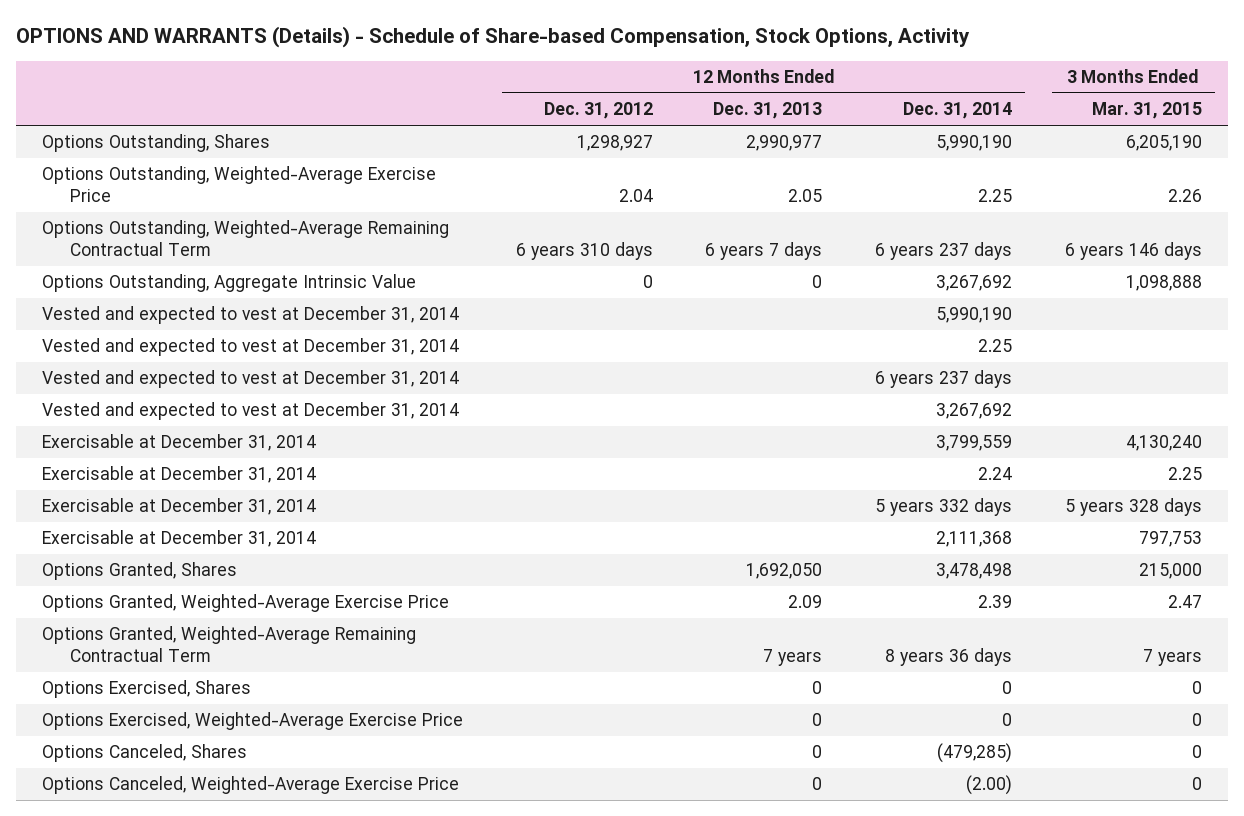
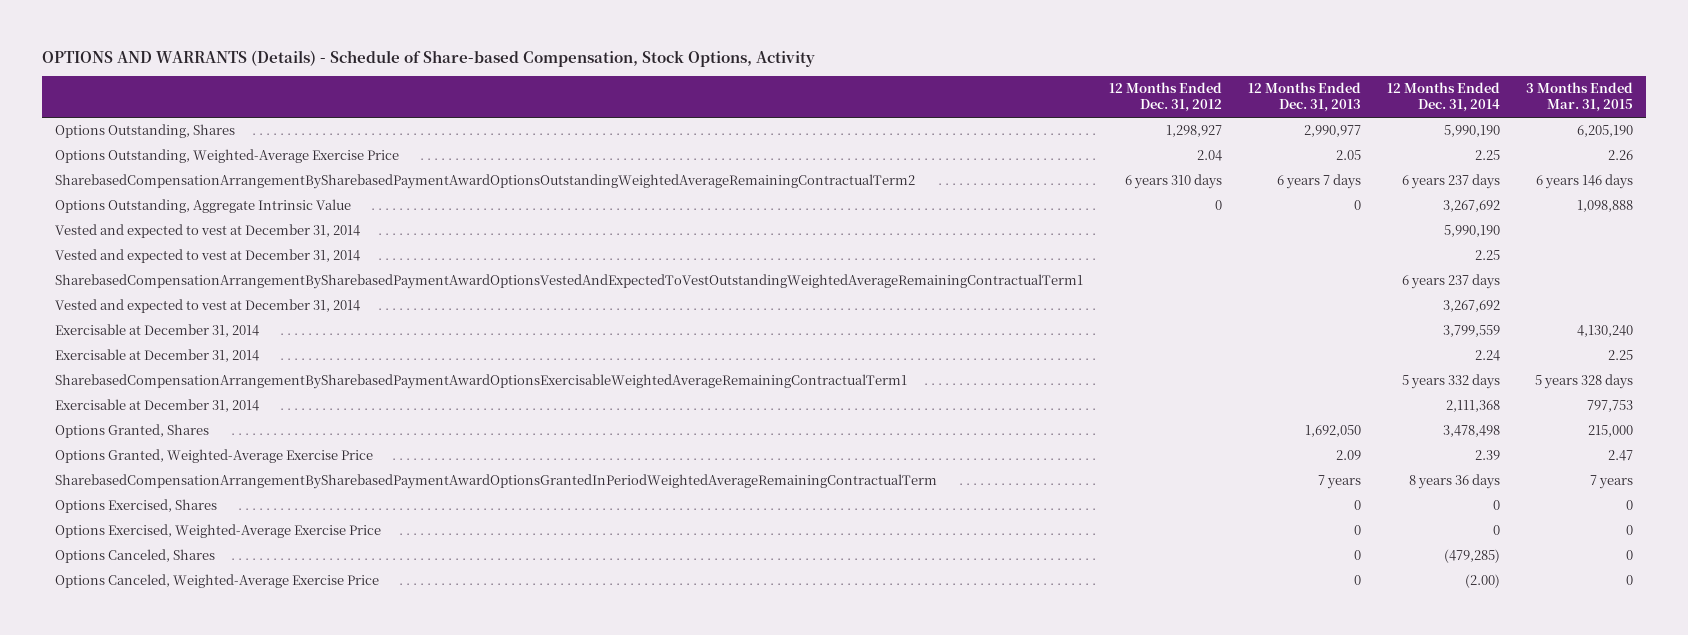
[41,220,449,256] Options Outstanding, Weighted-Average Remaining Contractual Term -> [55,174,916,190] SharebasedCompensationArrangementBySharebasedPaymentAwardOptionsOutstandingWeightedAverageRemainingContractualTerm2
[41,370,459,389] Vested and expected to vest at December 31, 2014 -> [55,274,1084,290] SharebasedCompensationArrangementBySharebasedPaymentAwardOptionsVestedAndExpectedToVestOutstandingWeightedAverageRemainingContractualTerm1
[41,498,316,516] Exercisable at December 31, 2014 -> [55,374,908,390] SharebasedCompensationArrangementBySharebasedPaymentAwardOptionsExercisableWeightedAverageRemainingContractualTerm1
[41,626,416,662] Options Granted, Weighted-Average Remaining Contractual Term -> [55,474,938,490] SharebasedCompensationArrangementBySharebasedPaymentAwardOptionsGrantedInPeriodWeightedAverageRemainingContractualTerm

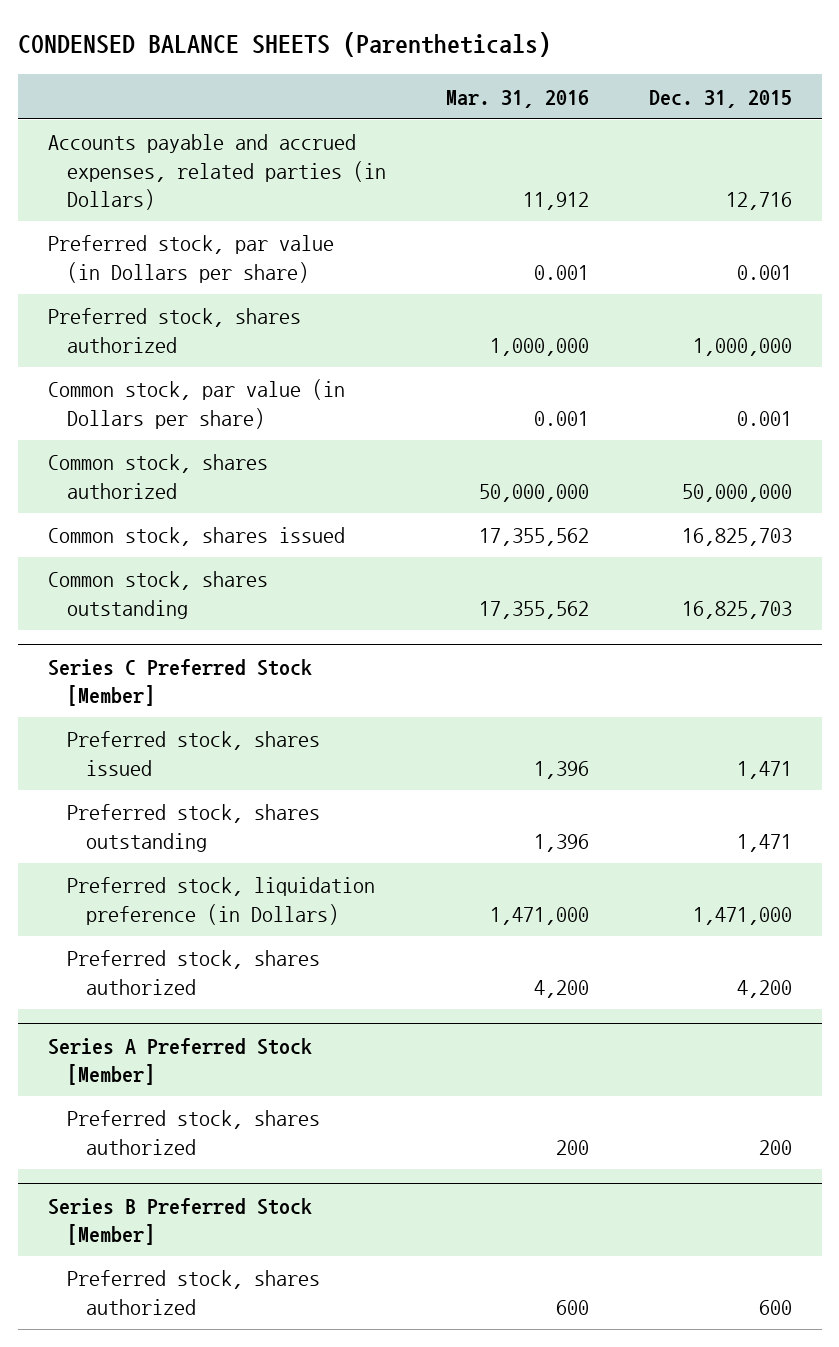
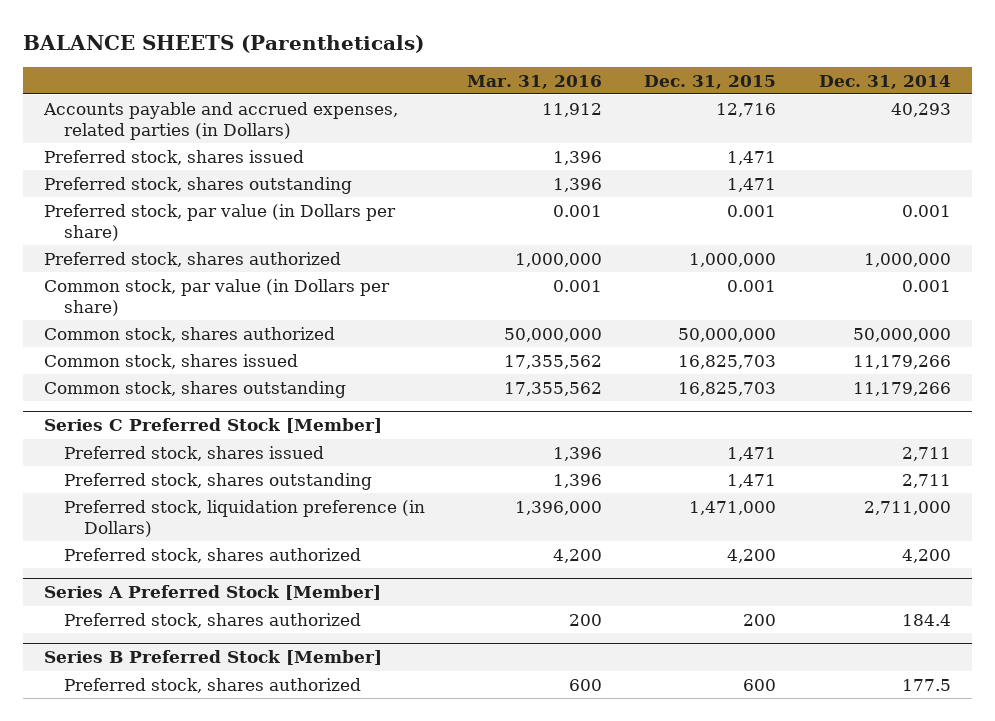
[17,32,551,58] CONDENSED BALANCE SHEETS (Parentheticals) -> [23,34,425,53] BALANCE SHEETS (Parentheticals)
none -> [818,74,951,89] Dec. 31, 2014
none -> [44,149,305,165] Preferred stock, shares issued
none -> [44,176,353,194] Preferred stock, shares outstanding
[489,906,589,925] 1,471,000 -> [515,500,603,515] 1,396,000

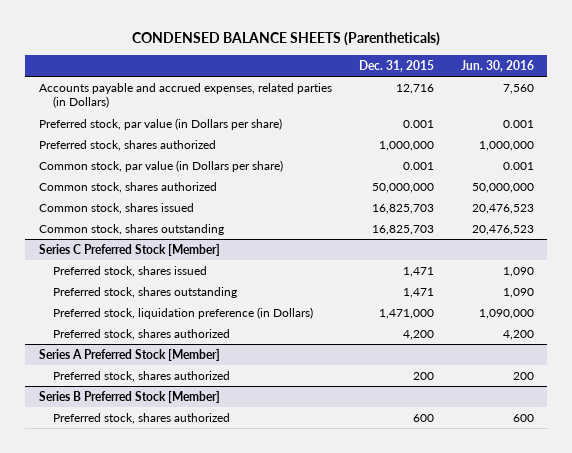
[23,34,425,53] BALANCE SHEETS (Parentheticals) -> [132,32,441,47] CONDENSED BALANCE SHEETS (Parentheticals)
[467,74,603,89] Mar. 31, 2016 -> none
[818,74,951,89] Dec. 31, 2014 -> none
none -> [460,59,534,72] Jun. 30, 2016
[44,149,305,165] Preferred stock, shares issued -> none
[44,176,353,194] Preferred stock, shares outstanding -> none

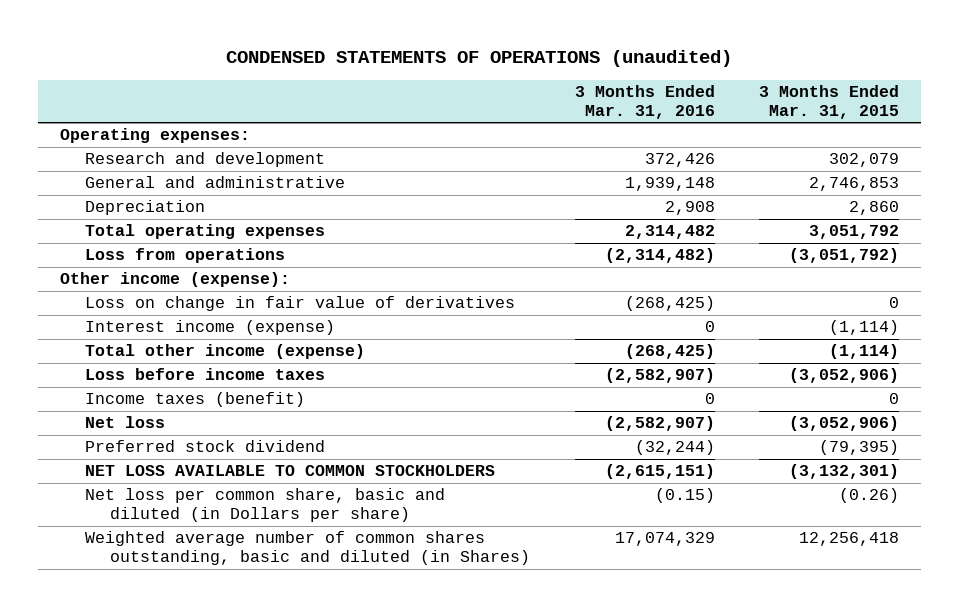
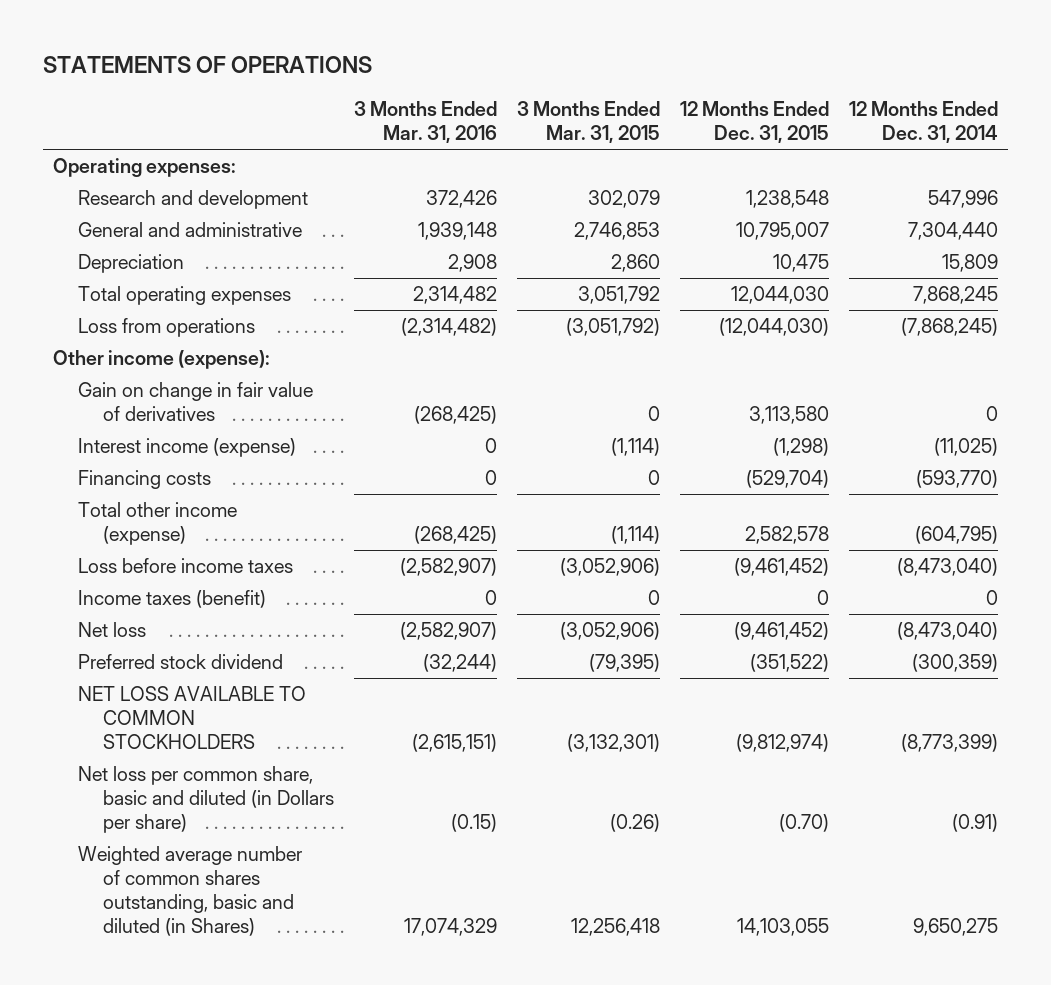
[226,50,733,68] CONDENSED STATEMENTS OF OPERATIONS (unaudited) -> [43,56,373,74] STATEMENTS OF OPERATIONS
none -> [680,101,830,144] 12 Months Ended Dec. 31, 2015
none -> [849,101,999,144] 12 Months Ended Dec. 31, 2014
[85,296,516,312] Loss on change in fair value of derivatives -> [78,382,314,422] Gain on change in fair value of derivatives
none -> [78,470,212,490] Financing costs

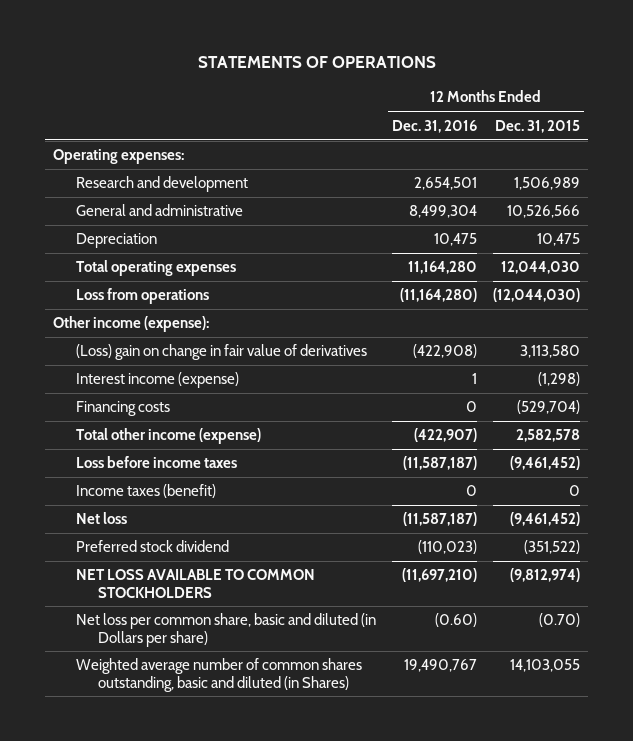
[354,101,498,144] 3 Months Ended Mar. 31, 2016 -> none
[517,101,661,144] 3 Months Ended Mar. 31, 2015 -> none
[849,101,999,144] 12 Months Ended Dec. 31, 2014 -> none
none -> [391,119,477,133] Dec. 31, 2016
[746,190,830,209] 1,238,548 -> [513,177,580,191] 1,506,989
[736,222,830,241] 10,795,007 -> [506,205,580,219] 10,526,566
[78,382,314,422] Gain on change in fair value of derivatives -> [75,344,367,361] (Loss) gain on change in fair value of derivatives

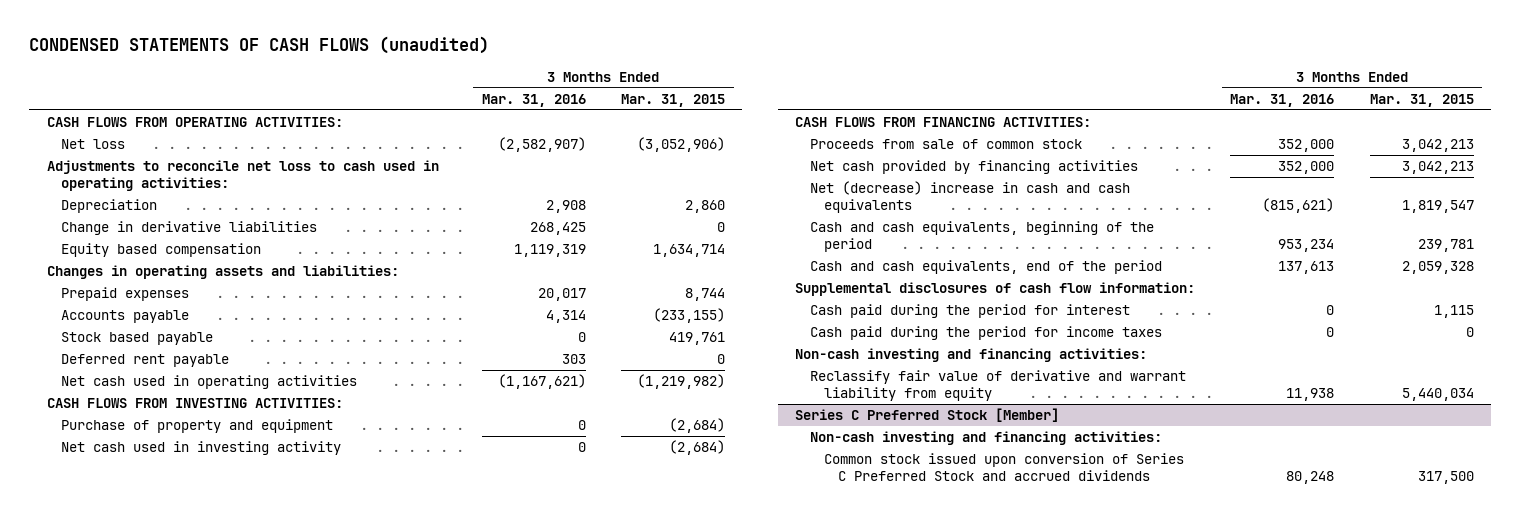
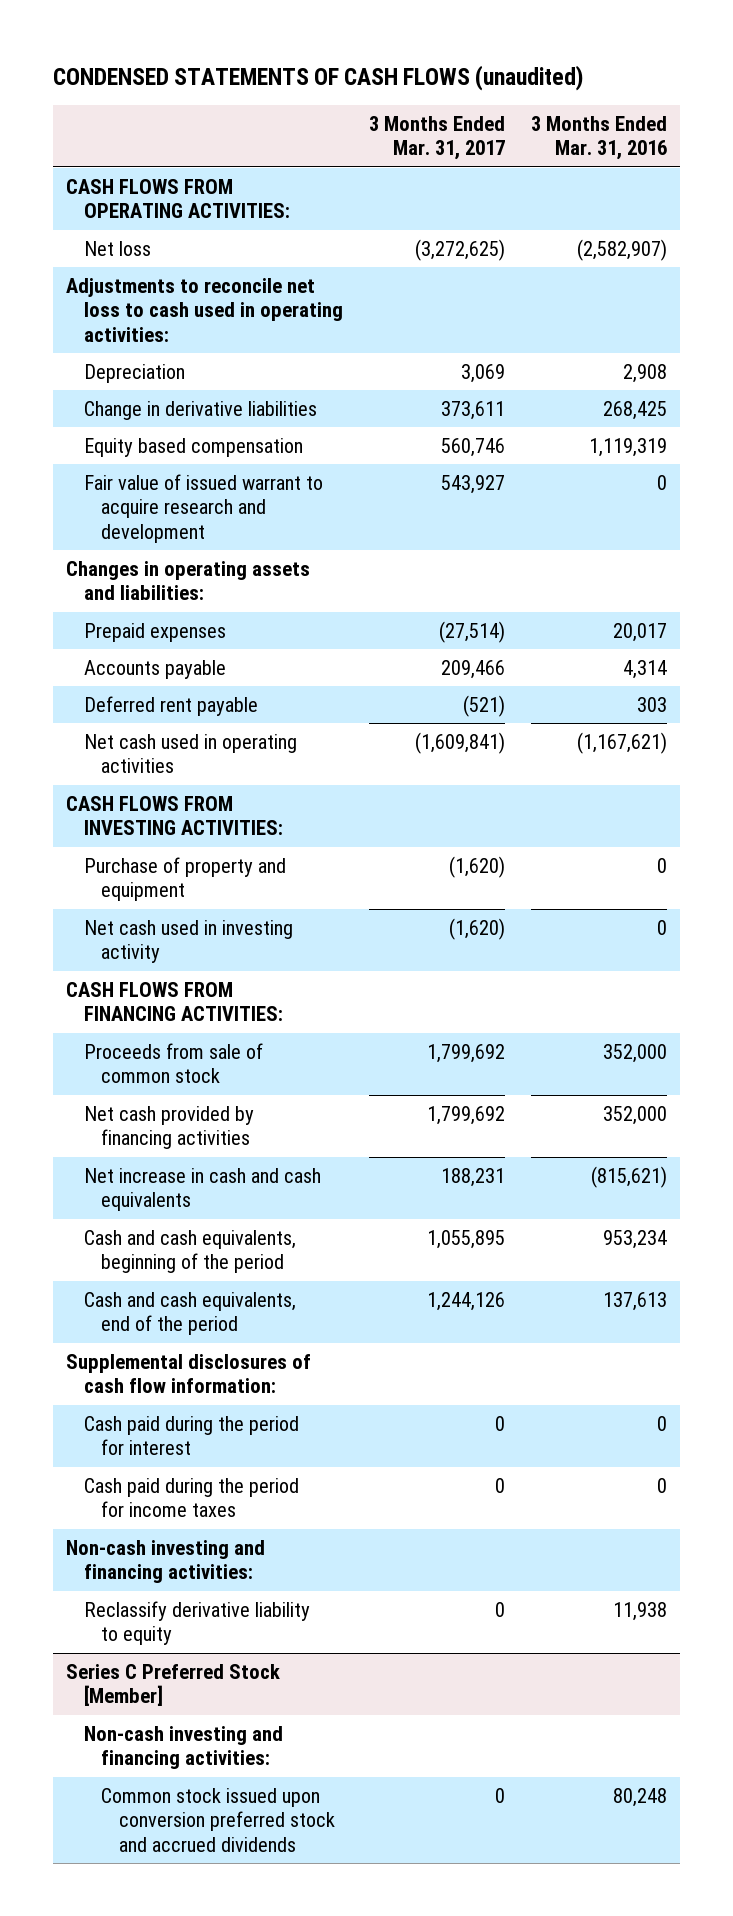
[620,93,725,107] Mar. 31, 2015 -> none
none -> [368,116,505,161] 3 Months Ended Mar. 31, 2017
none -> [83,473,323,543] Fair value of issued warrant to acquire research and development
[60,332,213,346] Stock based payable -> none
[809,181,1130,214] Net (decrease) increase in cash and cash equivalents -> [83,1167,321,1212] Net increase in cash and cash equivalents
[809,370,1186,402] Reclassify fair value of derivative and warrant liability from equity -> [83,1600,310,1646] Reclassify derivative liability to equity
[823,453,1184,482] Common stock issued upon conversion of Series C Preferred Stock and accrued dividends -> [101,1787,335,1852] Common stock issued upon conversion preferred stock and accrued dividends

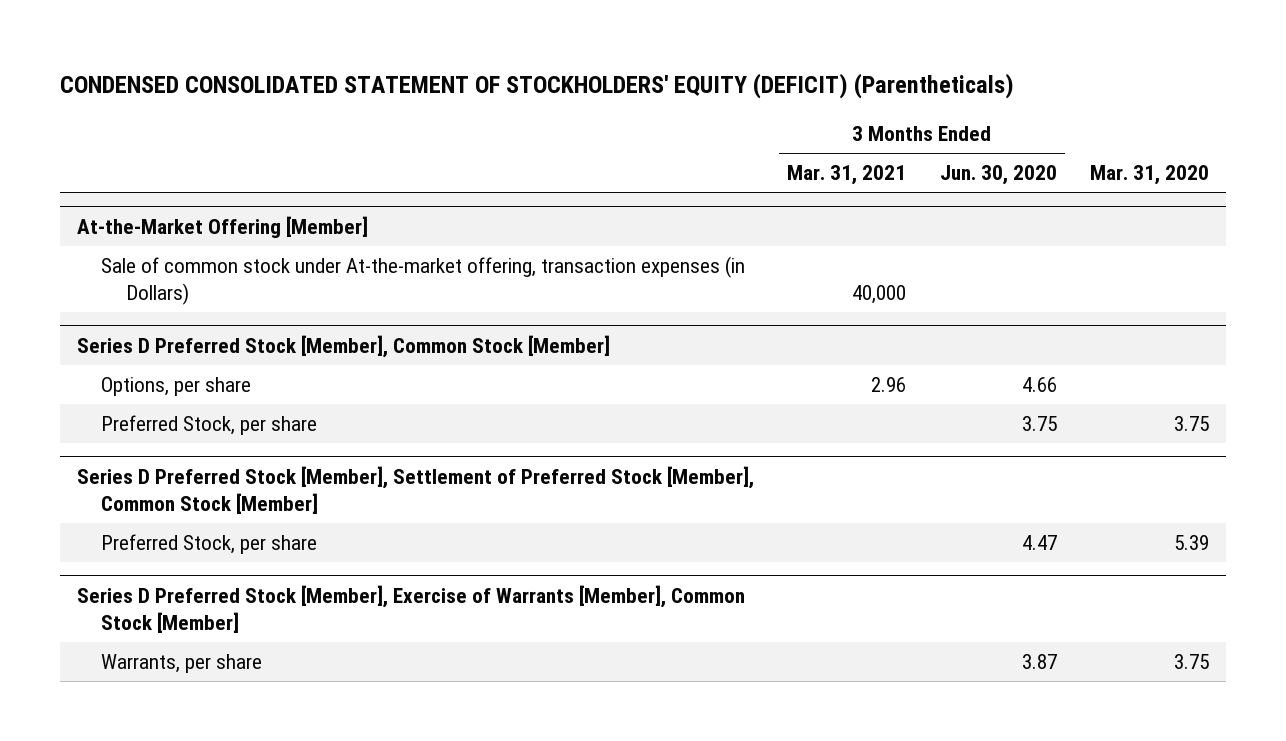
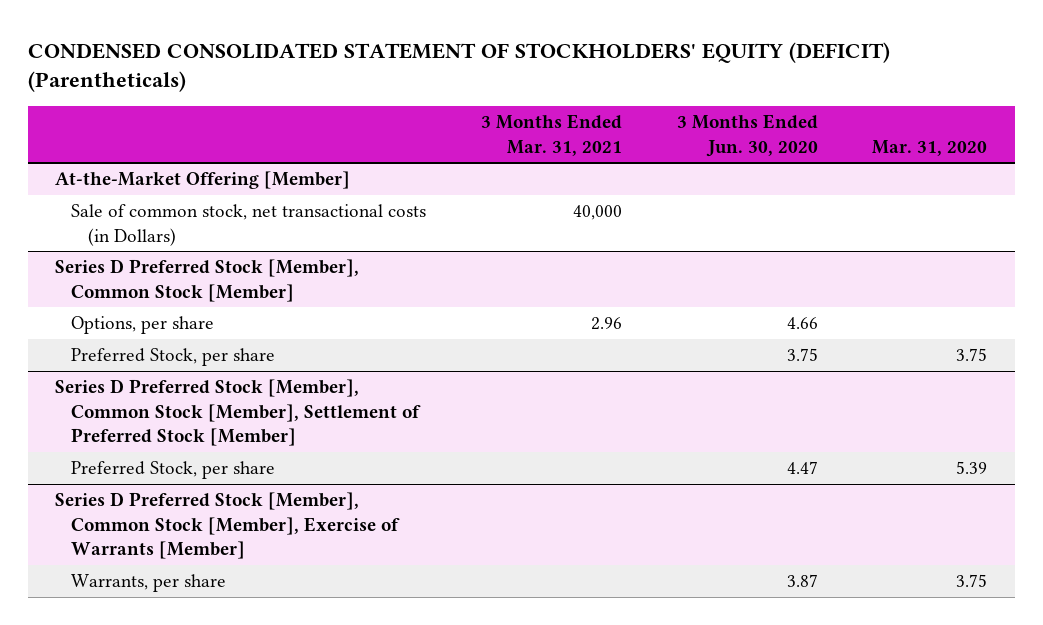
[101,255,746,306] Sale of common stock under At-the-market offering, transaction expenses (in Dollars) -> [71,203,427,246] Sale of common stock, net transactional costs (in Dollars)
[77,465,755,514] Series D Preferred Stock [Member], Settlement of Preferred Stock [Member], Common Stock [Member] -> [55,378,422,447] Series D Preferred Stock [Member], Common Stock [Member], Settlement of Preferred Stock [Member]
[77,584,746,633] Series D Preferred Stock [Member], Exercise of Warrants [Member], Common Stock [Member] -> [55,491,401,560] Series D Preferred Stock [Member], Common Stock [Member], Exercise of Warrants [Member]

